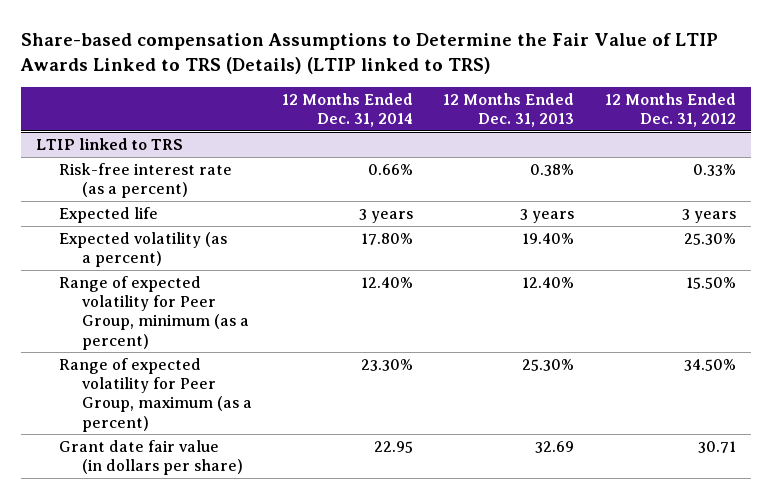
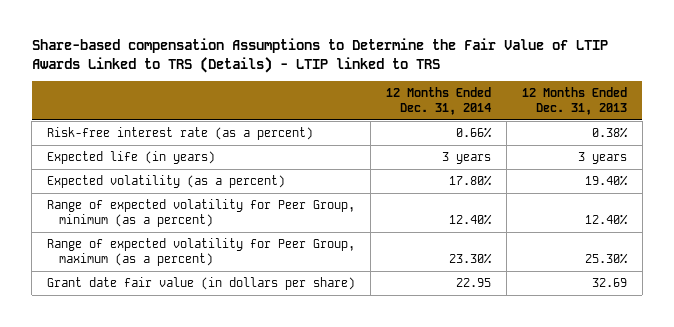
[19,32,718,74] Share-based compensation Assumptions to Determine the Fair Value of LTIP Awards Linked to TRS (Details) (LTIP linked to TRS) -> [31,38,608,73] Share-based compensation Assumptions to Determine the Fair Value of LTIP Awards Linked to TRS (Details) - LTIP linked to TRS
[604,92,736,128] 12 Months Ended Dec. 31, 2012 -> none
[35,137,183,150] LTIP linked to TRS -> none
[58,206,158,223] Expected life -> [47,151,216,165] Expected life (in years)

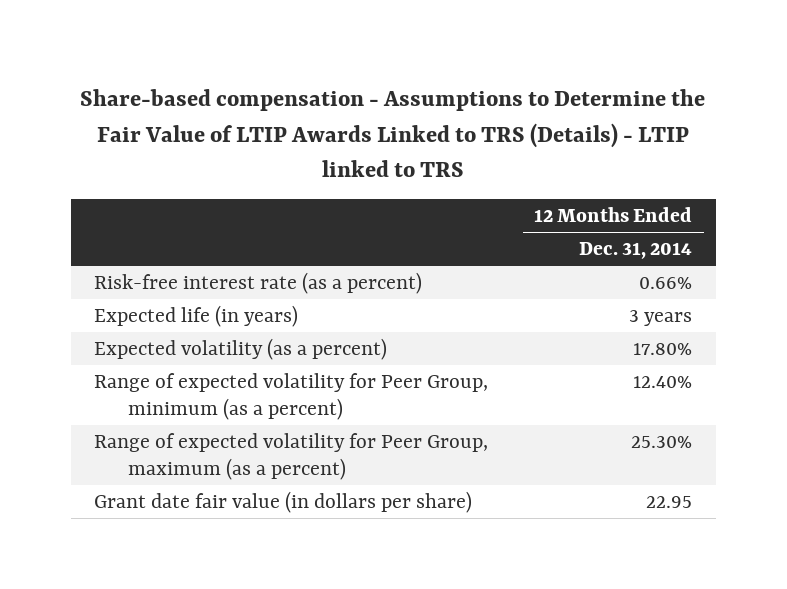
[31,38,608,73] Share-based compensation Assumptions to Determine the Fair Value of LTIP Awards Linked to TRS (Details) - LTIP linked to TRS -> [80,89,706,177] Share-based compensation - Assumptions to Determine the Fair Value of LTIP Awards Linked to TRS (Details) - LTIP linked to TRS
[521,86,627,116] 12 Months Ended Dec. 31, 2013 -> none
[448,253,492,265] 23.30% -> [631,435,693,448] 25.30%

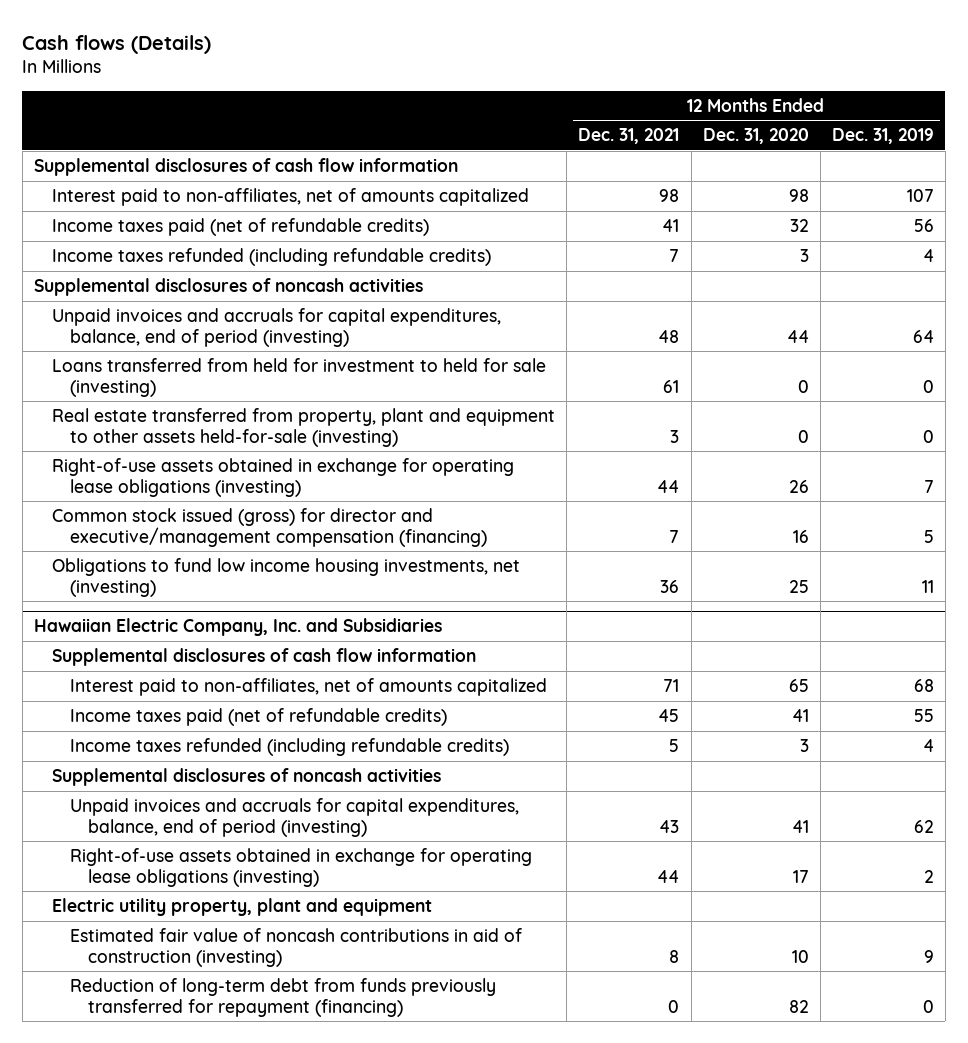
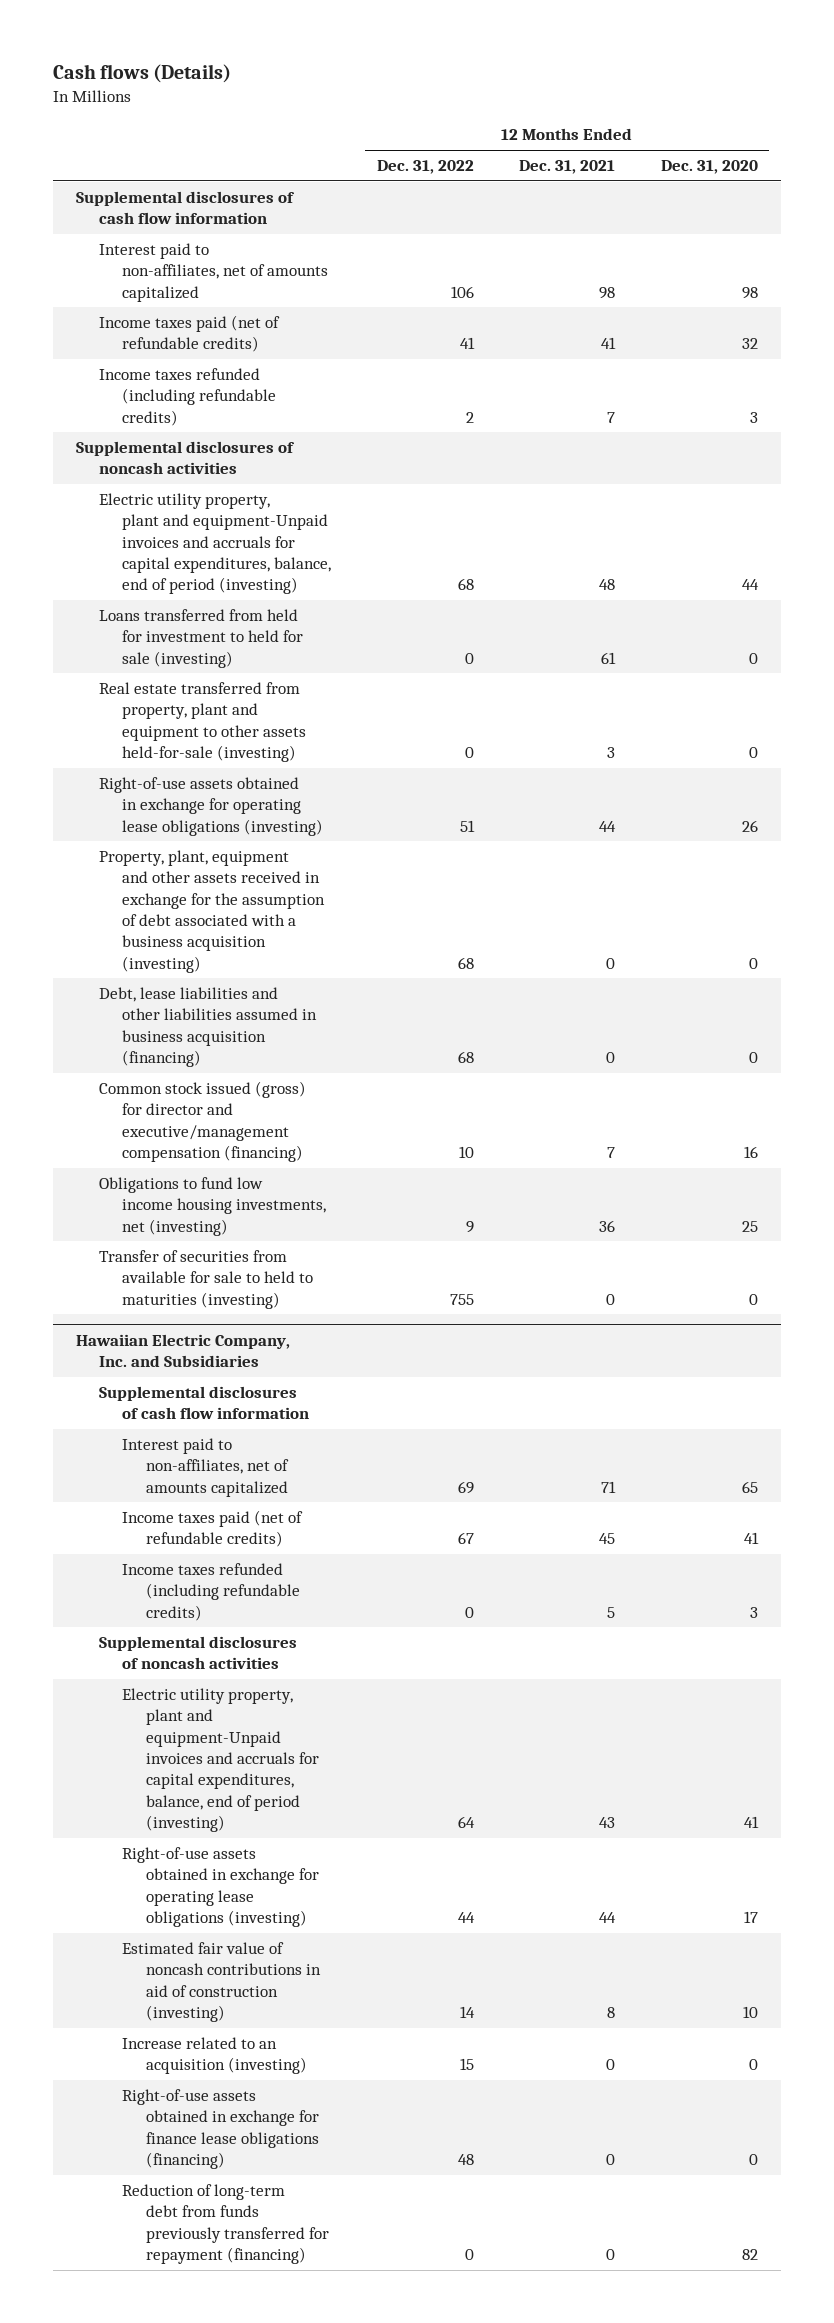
[831,128,934,145] Dec. 31, 2019 -> none
none -> [376,160,474,175] Dec. 31, 2022
[52,307,502,347] Unpaid invoices and accruals for capital expenditures, balance, end of period (investing) -> [99,493,332,595] Electric utility property, plant and equipment-Unpaid invoices and accruals for capital expenditures, balance, end of period (investing)
none -> [99,850,326,973] Property, plant, equipment and other assets received in exchange for the assumption of debt associated with a business acquisition (investing)
none -> [99,987,318,1068] Debt, lease liabilities and other liabilities assumed in business acquisition (financing)
none -> [99,1250,314,1309] Transfer of securities from available for sale to held to maturities (investing)
[70,797,520,837] Unpaid invoices and accruals for capital expenditures, balance, end of period (investing) -> [122,1688,319,1832] Electric utility property, plant and equipment-Unpaid invoices and accruals for capital expenditures, balance, end of period (investing)
[52,897,433,916] Electric utility property, plant and equipment -> none
none -> [122,2037,307,2075] Increase related to an acquisition (investing)
none -> [122,2089,319,2170] Right-of-use assets obtained in exchange for finance lease obligations (financing)

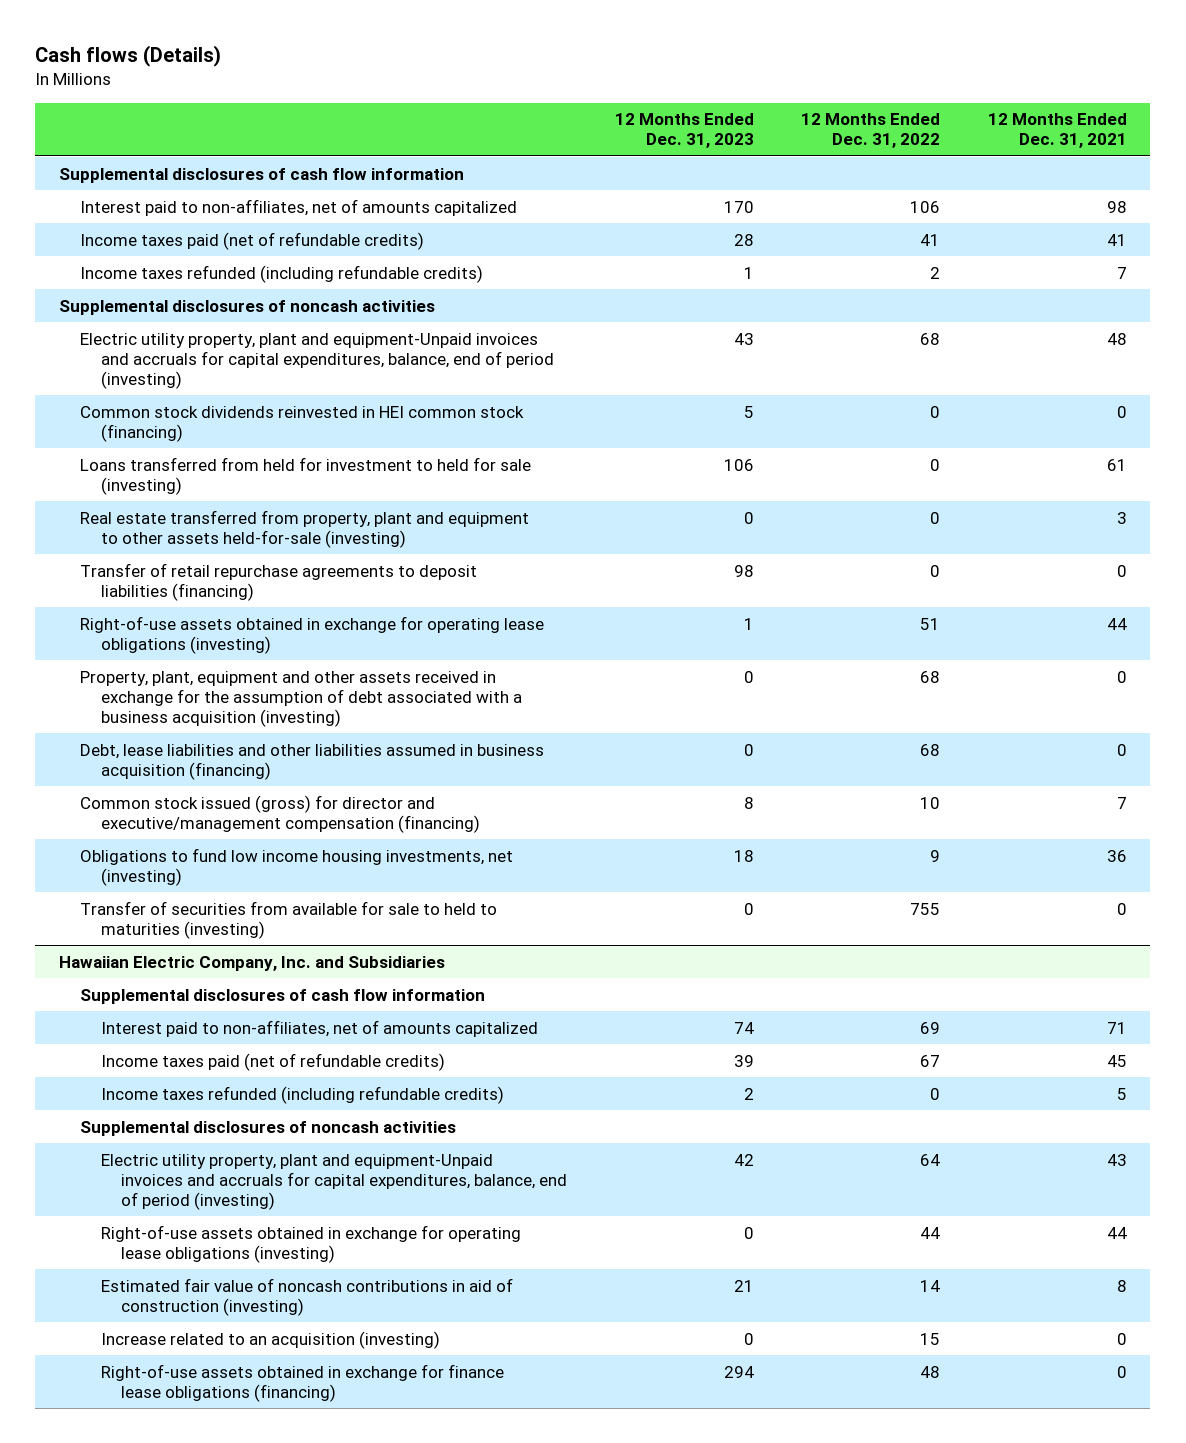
[660,160,758,175] Dec. 31, 2020 -> none
none -> [614,113,754,149] 12 Months Ended Dec. 31, 2023
none -> [79,405,524,442] Common stock dividends reinvested in HEI common stock (financing)
none -> [79,562,477,601] Transfer of retail repurchase agreements to deposit liabilities (financing)
[122,2184,329,2265] Reduction of long-term debt from funds previously transferred for repayment (financing) -> none

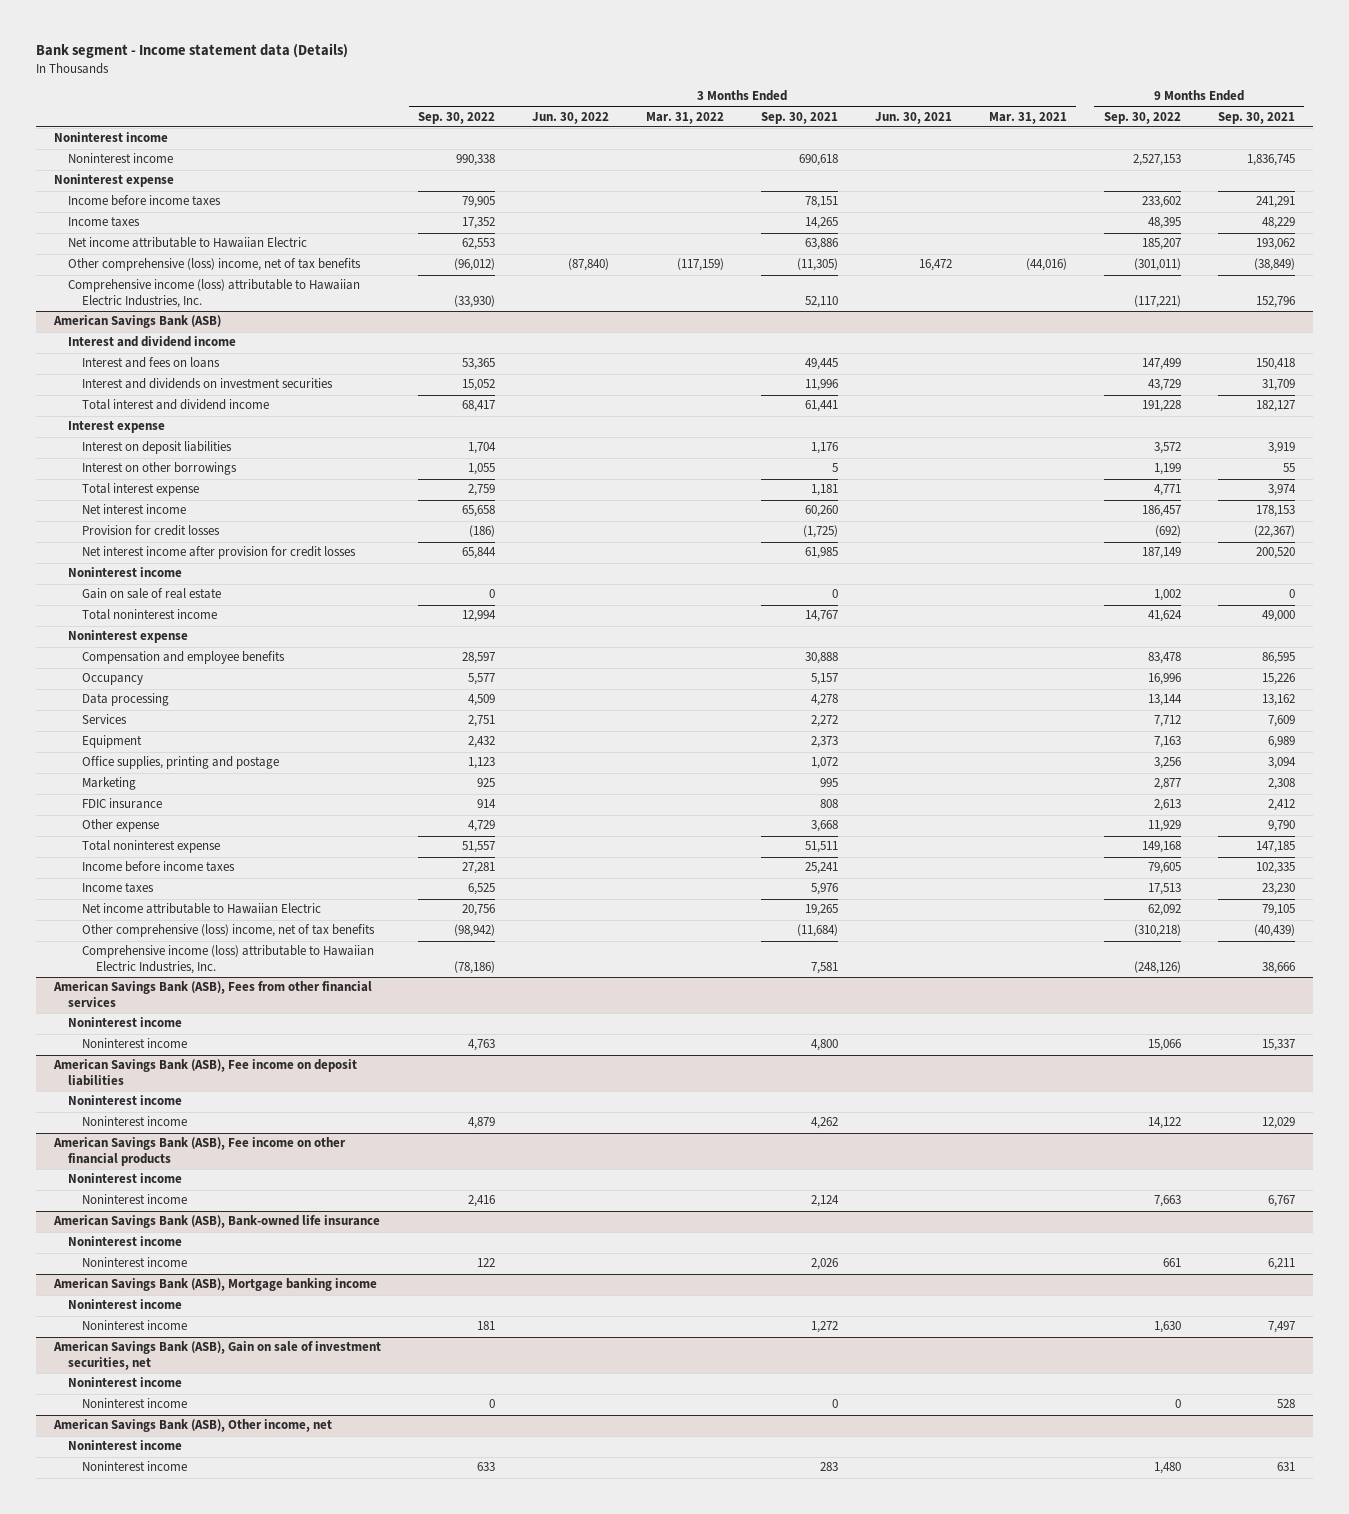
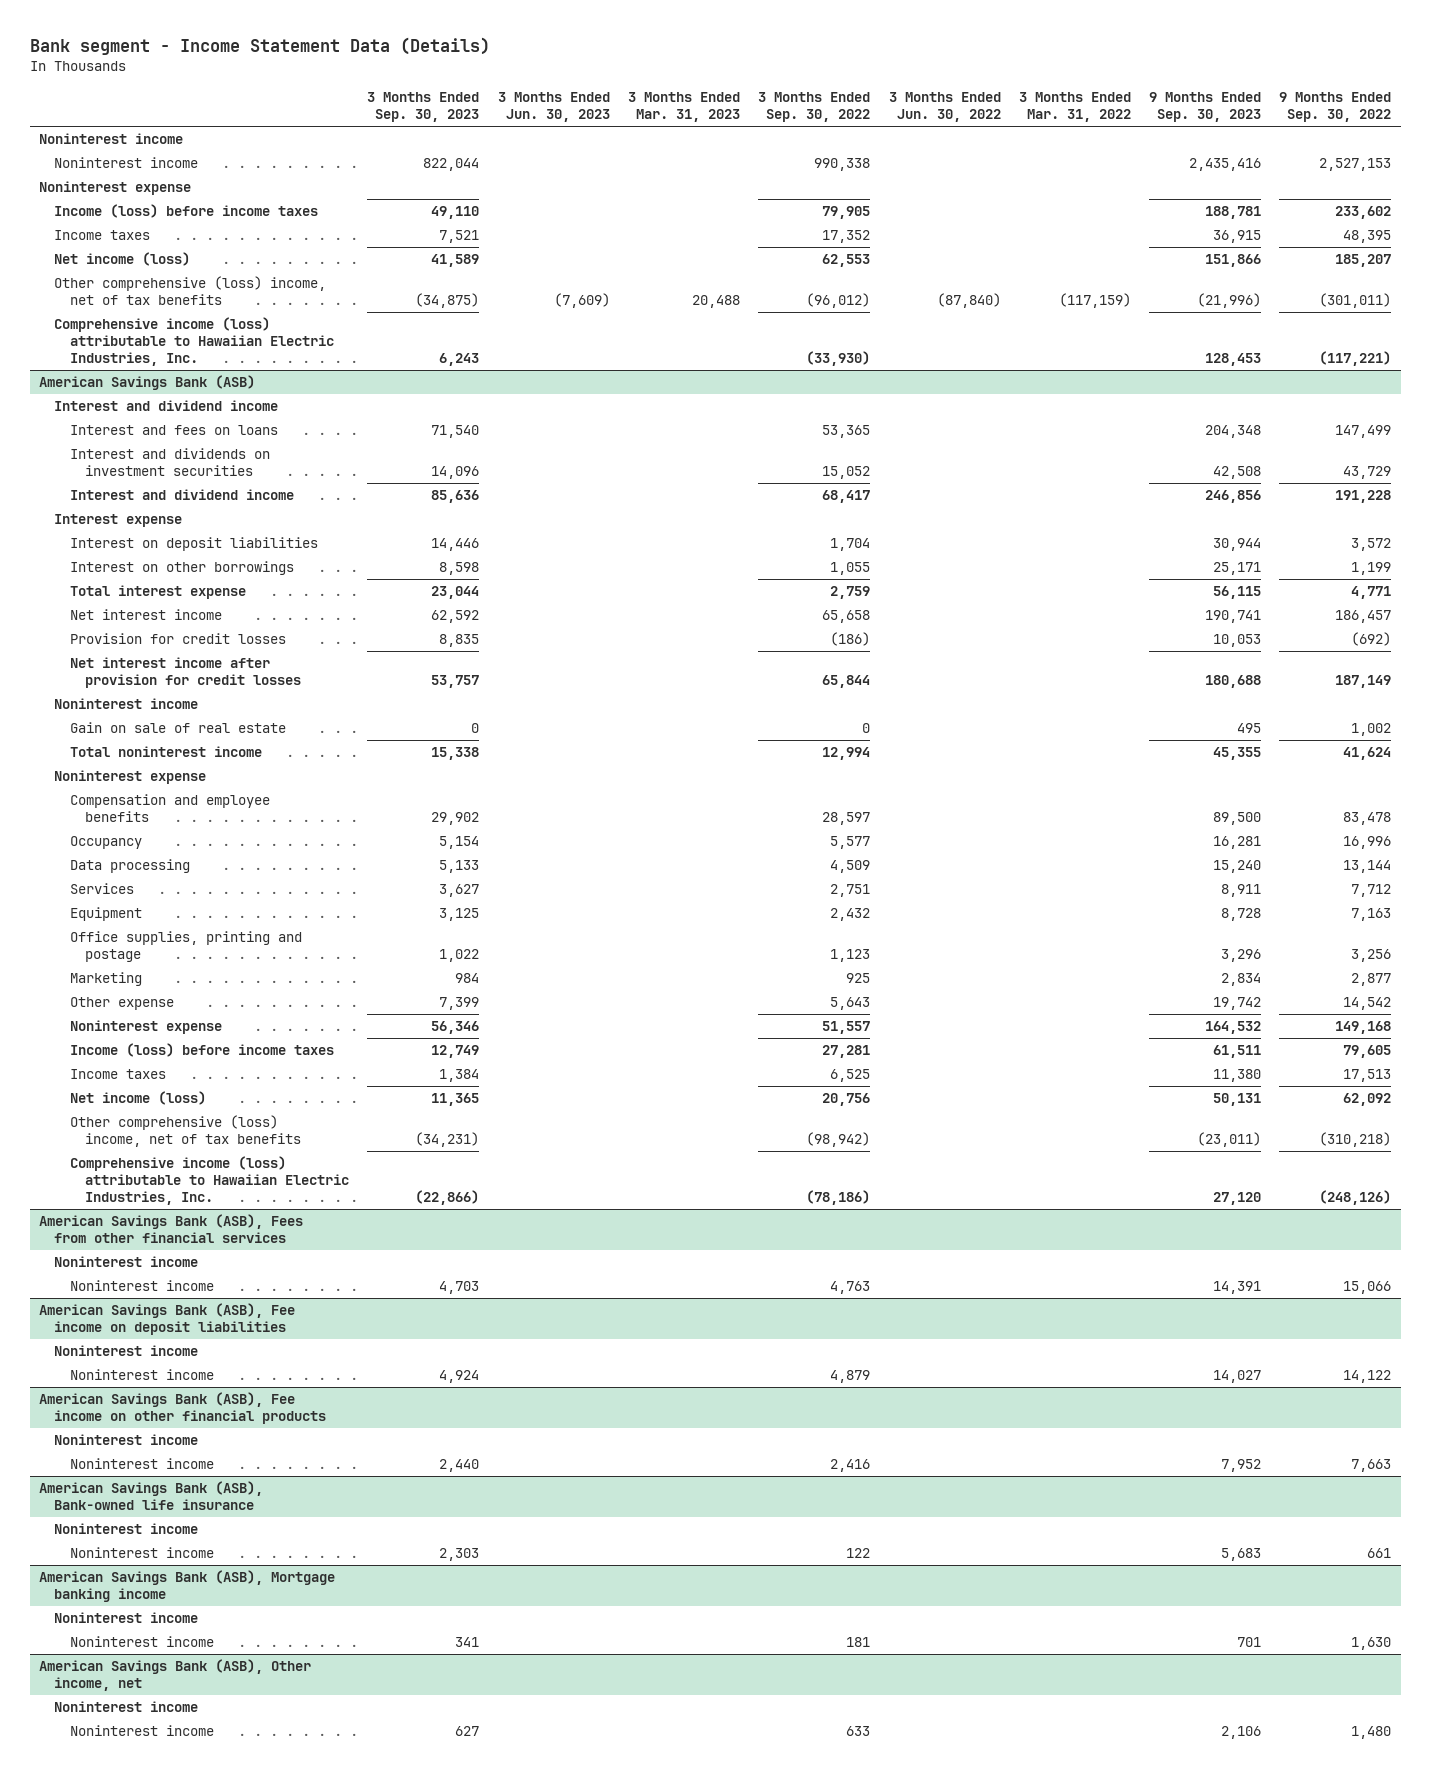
[35,43,348,59] Bank segment - Income statement data (Details) -> [29,36,490,55] Bank segment - Income Statement Data (Details)
[760,111,838,124] Sep. 30, 2021 -> none
[874,111,952,124] Jun. 30, 2021 -> none
[988,111,1067,124] Mar. 31, 2021 -> none
[1217,111,1295,124] Sep. 30, 2021 -> none
none -> [367,92,480,123] 3 Months Ended Sep. 30, 2023
none -> [497,92,610,123] 3 Months Ended Jun. 30, 2023
none -> [627,92,740,123] 3 Months Ended Mar. 31, 2023
none -> [1149,92,1262,123] 9 Months Ended Sep. 30, 2023
[67,195,221,207] Income before income taxes -> [54,204,319,219] Income (loss) before income taxes
[67,237,307,249] Net income attributable to Hawaiian Electric -> [54,252,191,267] Net income (loss)
[81,399,269,411] Total interest and dividend income -> [69,489,294,501] Interest and dividend income
[81,798,162,810] FDIC insurance -> none
[467,820,495,833] 4,729 -> [830,997,871,1011] 5,643
[1147,820,1181,833] 11,929 -> [1343,997,1392,1011] 14,542
[81,840,220,854] Total noninterest expense -> [69,1020,222,1035] Noninterest expense
[81,861,235,873] Income before income taxes -> [69,1043,334,1058] Income (loss) before income taxes
[81,903,321,915] Net income attributable to Hawaiian Electric -> [69,1091,206,1106] Net income (loss)
[53,1341,382,1370] American Savings Bank (ASB), Gain on sale of investment securities, net -> none
[67,1377,182,1388] Noninterest income -> none
[81,1398,187,1409] Noninterest income -> none

